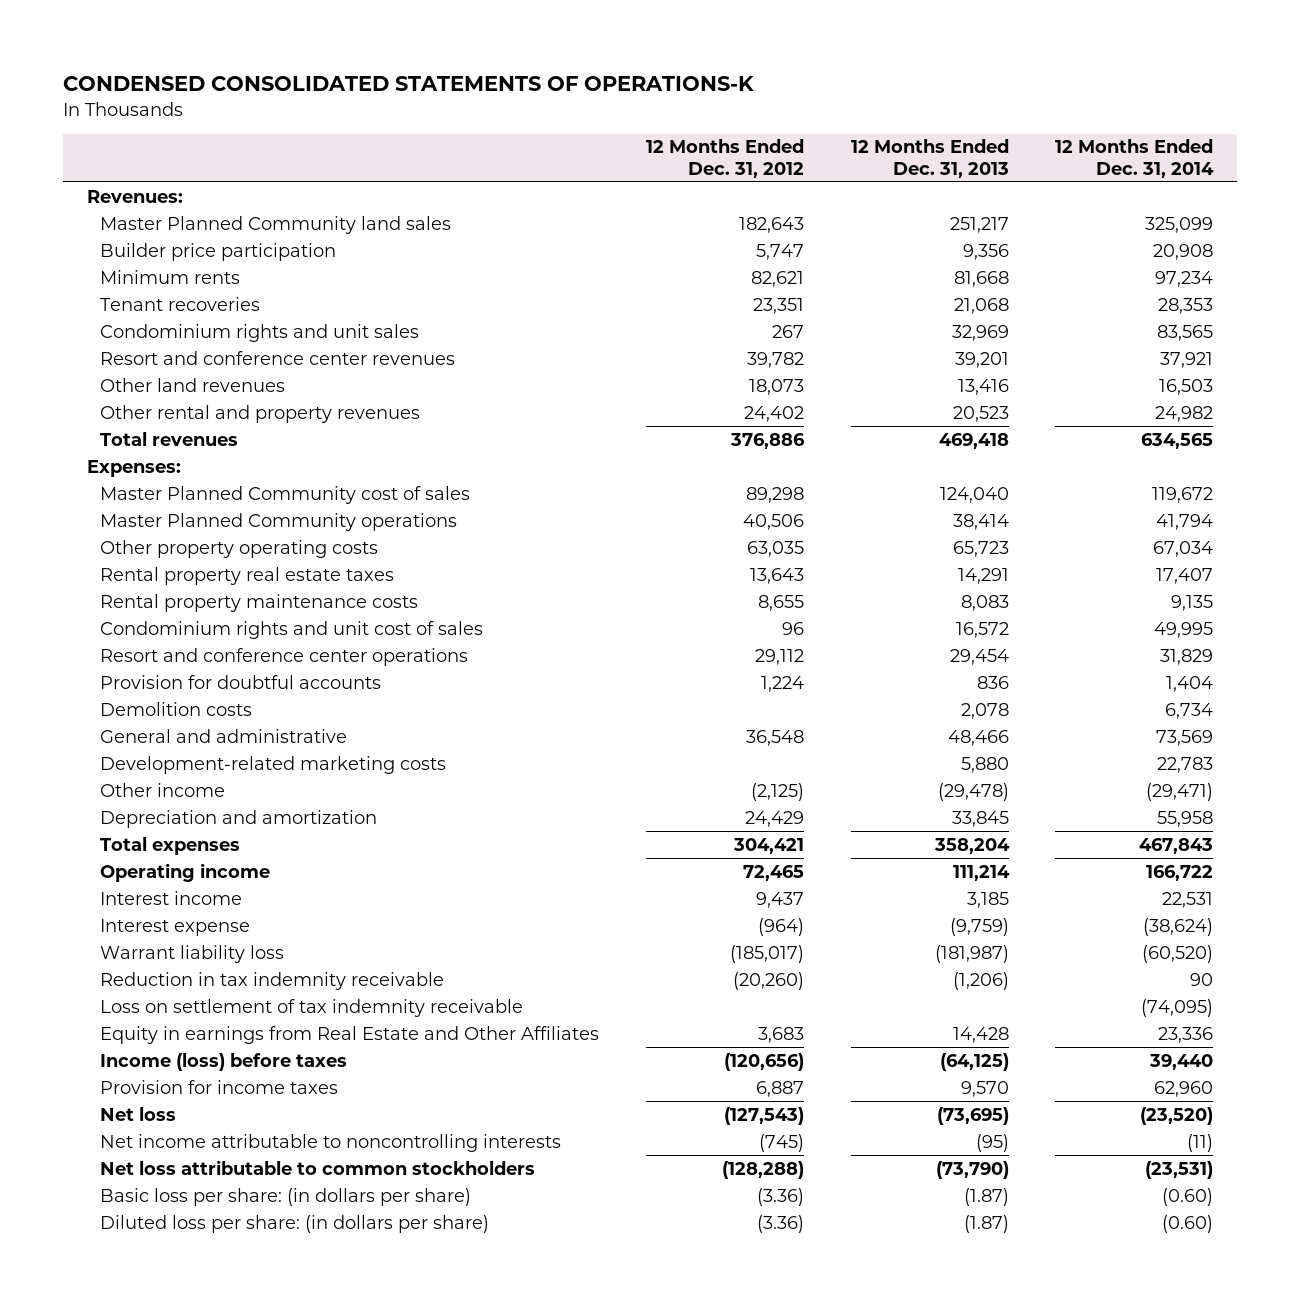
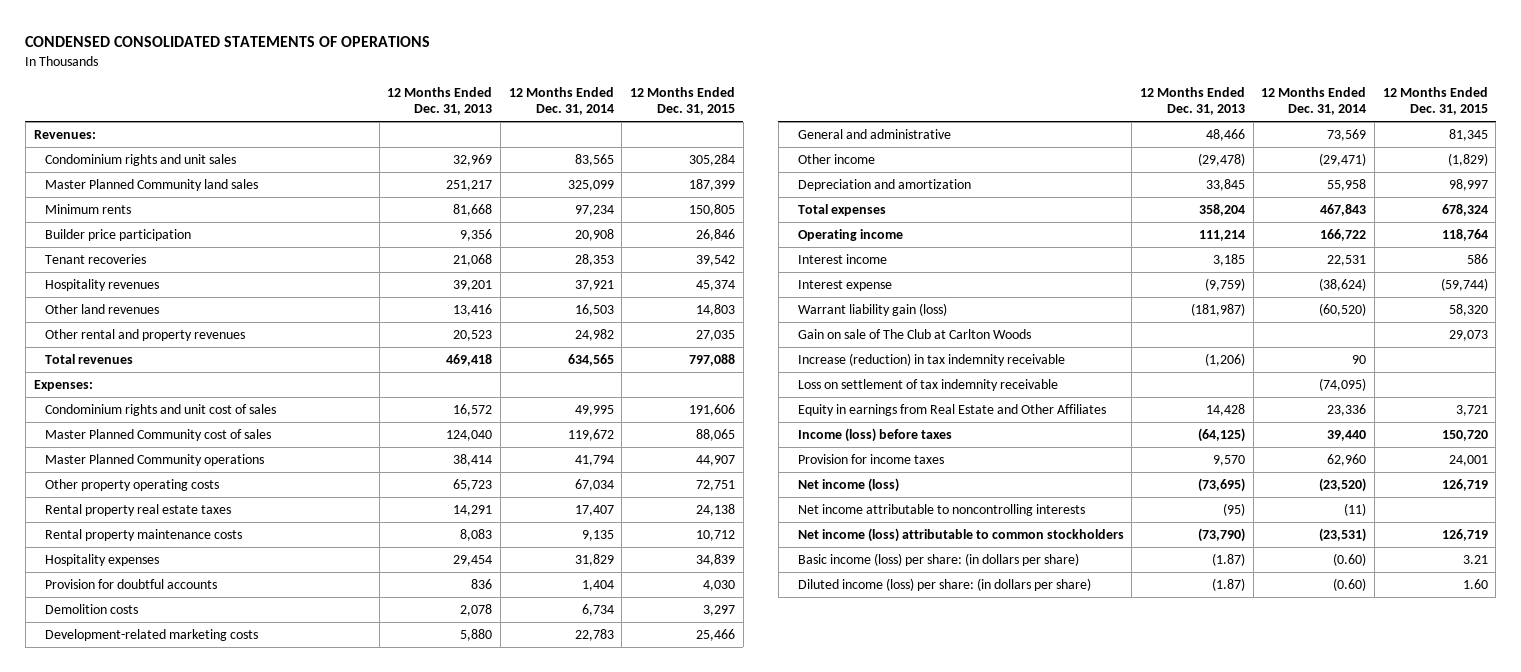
[63,76,755,92] CONDENSED CONSOLIDATED STATEMENTS OF OPERATIONS-K -> [25,35,431,47] CONDENSED CONSOLIDATED STATEMENTS OF OPERATIONS
[646,139,805,178] 12 Months Ended Dec. 31, 2012 -> none
none -> [630,86,736,116] 12 Months Ended Dec. 31, 2015
[100,323,420,342] Condominium rights and unit sales -> [45,154,237,167] Condominium rights and unit sales
[100,242,337,261] Builder price participation -> [45,229,192,242] Builder price participation
[100,350,456,365] Resort and conference center revenues -> [45,279,160,292] Hospitality revenues
[100,620,484,639] Condominium rights and unit cost of sales -> [45,404,277,417] Condominium rights and unit cost of sales
[100,647,469,666] Resort and conference center operations -> [45,554,160,567] Hospitality expenses
[100,728,348,743] General and administrative -> [797,129,951,140] General and administrative
[100,944,285,963] Warrant liability loss -> [797,303,947,317] Warrant liability gain (loss)
none -> [797,329,1031,340] Gain on sale of The Club at Carlton Woods
[100,971,445,990] Reduction in tax indemnity receivable -> [797,353,1065,367] Increase (reduction) in tax indemnity receivable
[100,1106,177,1121] Net loss -> [797,478,899,493] Net income (loss)
[100,1159,536,1175] Net loss attributable to common stockholders -> [797,528,1124,543] Net income (loss) attributable to common stockholders
[100,1187,472,1206] Basic loss per share: (in dollars per share) -> [797,553,1079,567] Basic income (loss) per share: (in dollars per share)
[100,1214,490,1233] Diluted loss per share: (in dollars per share) -> [797,578,1091,592] Diluted income (loss) per share: (in dollars per share)

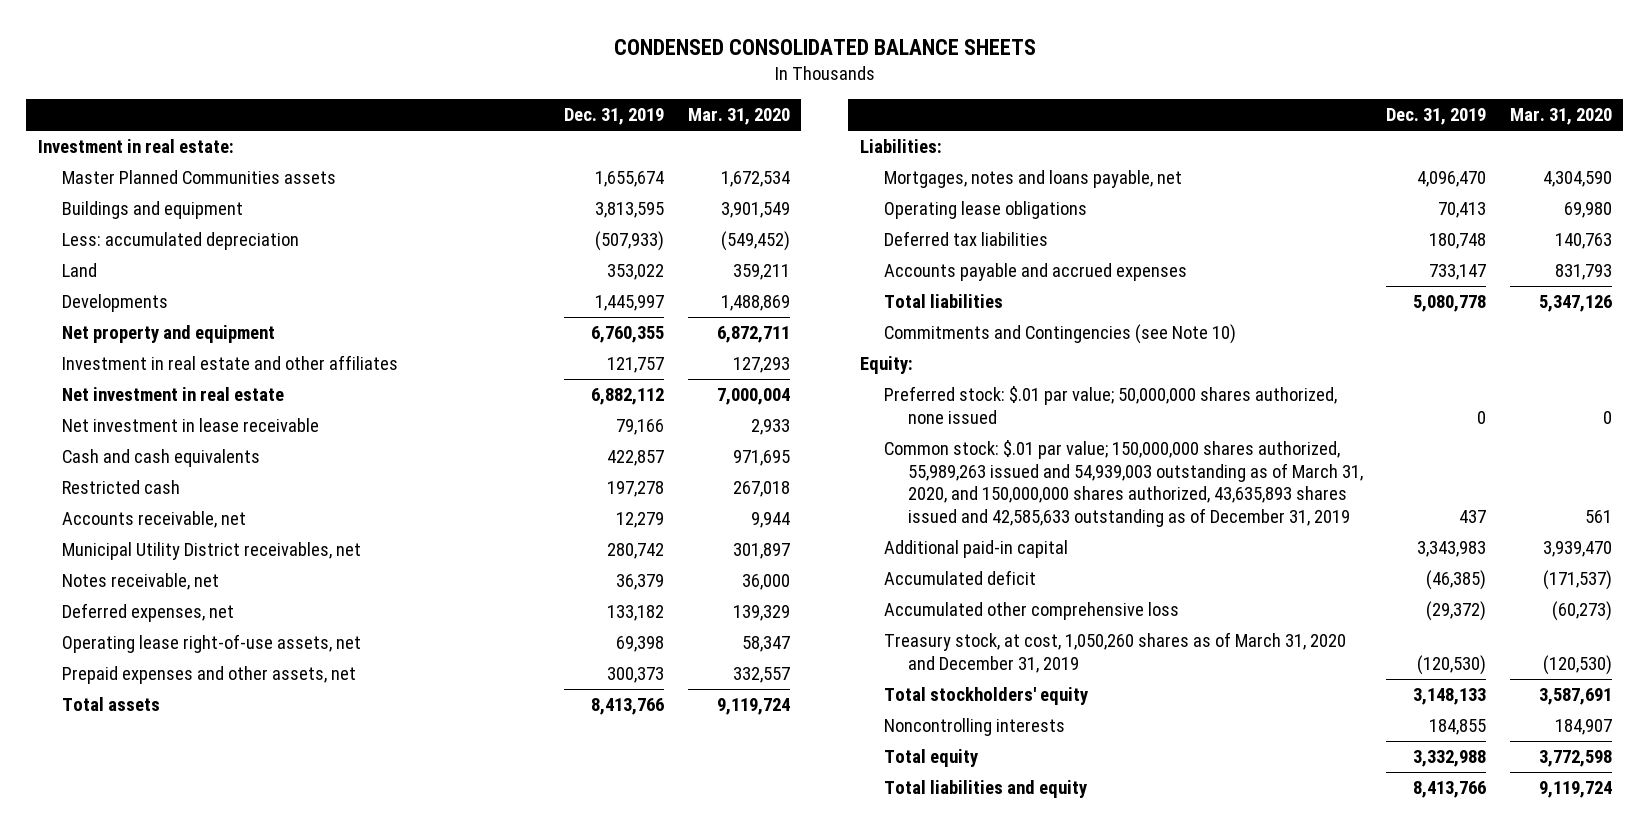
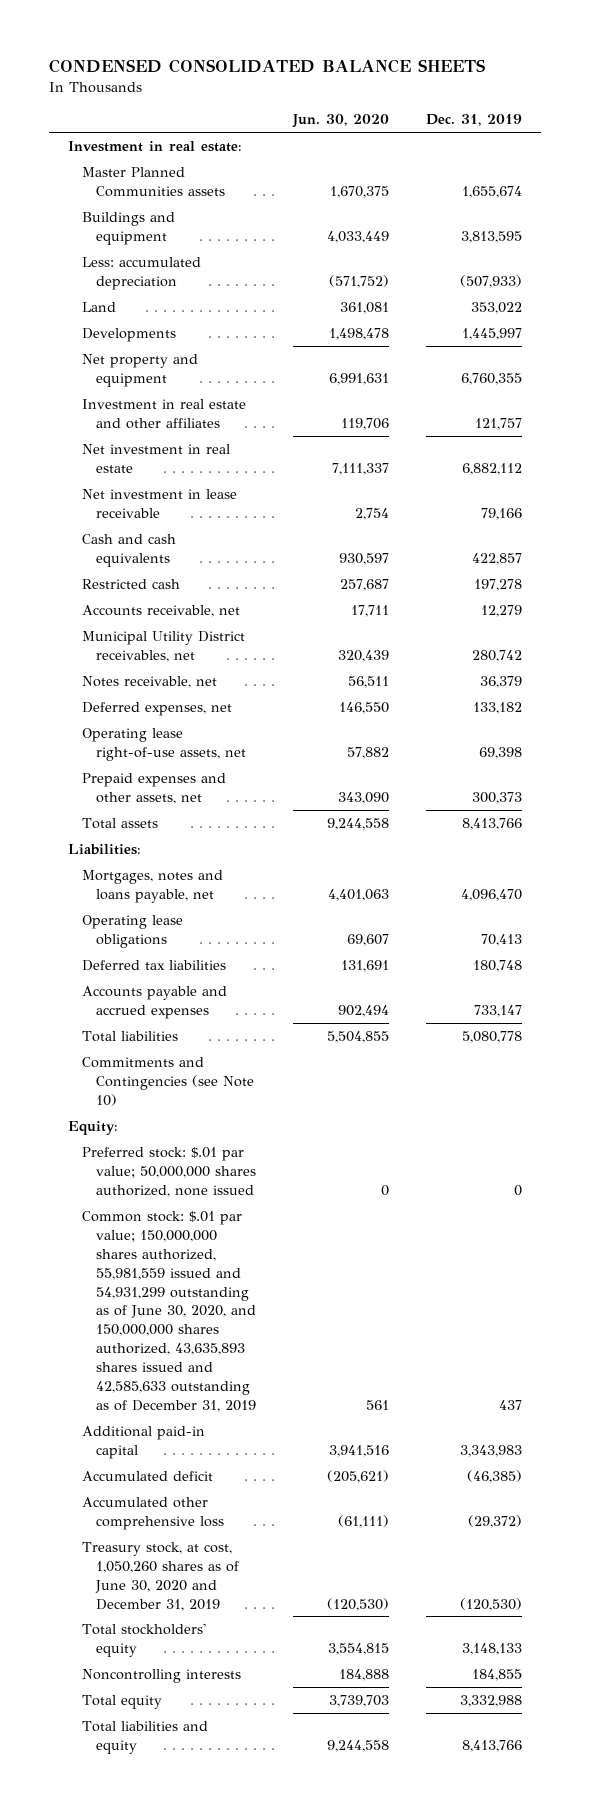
[687,108,790,126] Mar. 31, 2020 -> none
none -> [292,114,390,129] Jun. 30, 2020
[883,440,1363,527] Common stock: $.01 par value; 150,000,000 shares authorized, 55,989,263 issued and 54,939,003 outstanding as of March 31, 2020, and 150,000,000 shares authorized, 43,635,893 shares issued and 42,585,633 outstanding as of December 31, 2019 -> [82,1210,257,1412] Common stock: $.01 par value; 150,000,000 shares authorized, 55,981,559 issued and 54,931,299 outstanding as of June 30, 2020, and 150,000,000 shares authorized, 43,635,893 shares issued and 42,585,633 outstanding as of December 31, 2019
[883,632,1346,673] Treasury stock, at cost, 1,050,260 shares as of March 31, 2020 and December 31, 2019 -> [82,1541,240,1611] Treasury stock, at cost, 1,050,260 shares as of June 30, 2020 and December 31, 2019

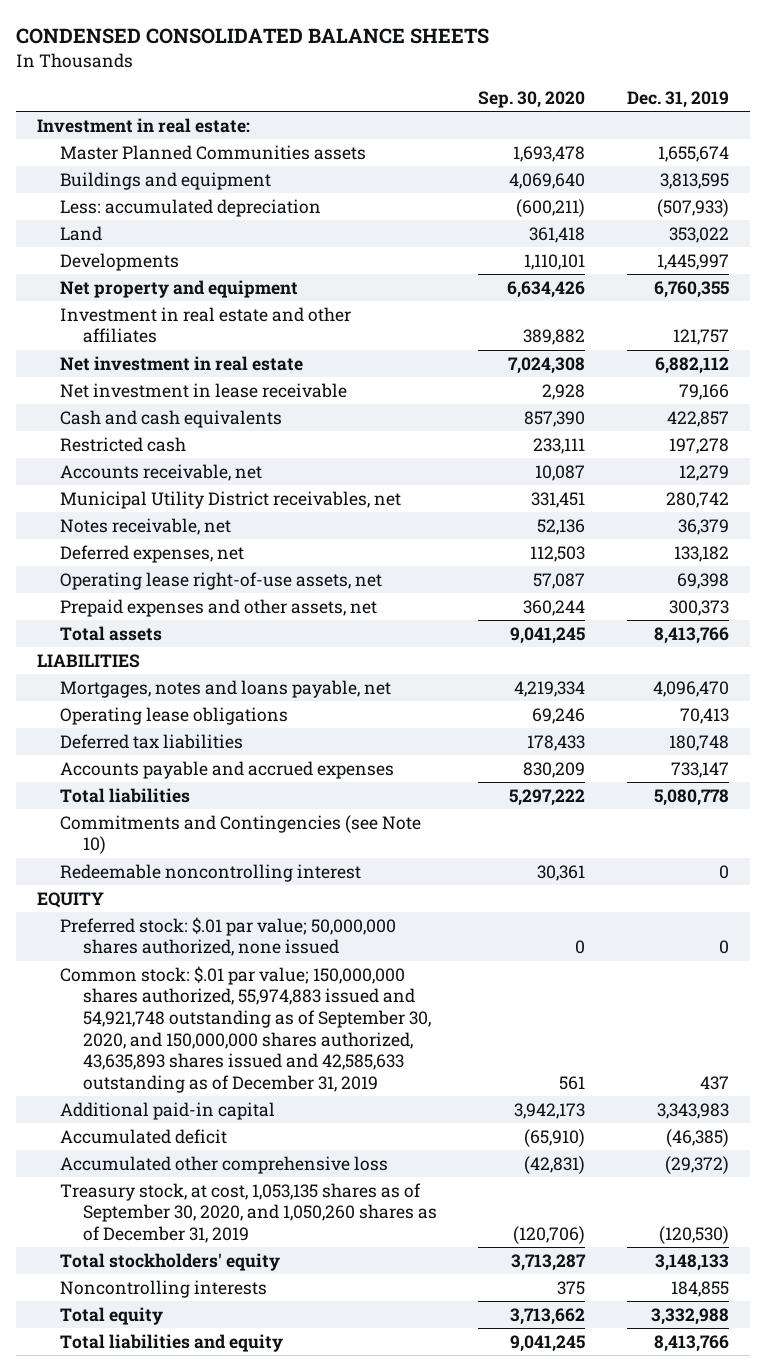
[292,114,390,129] Jun. 30, 2020 -> none
none -> [478,90,586,108] Sep. 30, 2020
[67,843,141,855] Liabilities: -> [36,653,140,668] LIABILITIES
none -> [59,863,361,882] Redeemable noncontrolling interest
[67,1120,118,1135] Equity: -> [36,891,104,908] EQUITY
[82,1210,257,1412] Common stock: $.01 par value; 150,000,000 shares authorized, 55,981,559 issued and 54,931,299 outstanding as of June 30, 2020, and 150,000,000 shares authorized, 43,635,893 shares issued and 42,585,633 outstanding as of December 31, 2019 -> [59,965,431,1093] Common stock: $.01 par value; 150,000,000 shares authorized, 55,974,883 issued and 54,921,748 outstanding as of September 30, 2020, and 150,000,000 shares authorized, 43,635,893 shares issued and 42,585,633 outstanding as of December 31, 2019
[82,1541,240,1611] Treasury stock, at cost, 1,050,260 shares as of June 30, 2020 and December 31, 2019 -> [59,1182,437,1243] Treasury stock, at cost, 1,053,135 shares as of September 30, 2020, and 1,050,260 shares as of December 31, 2019

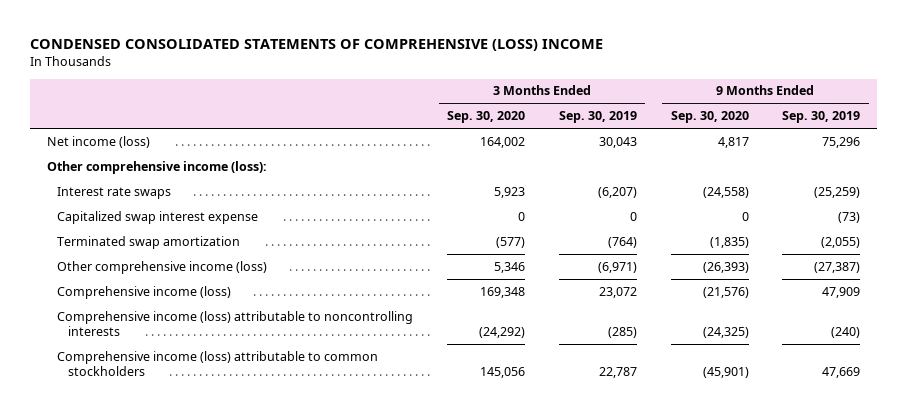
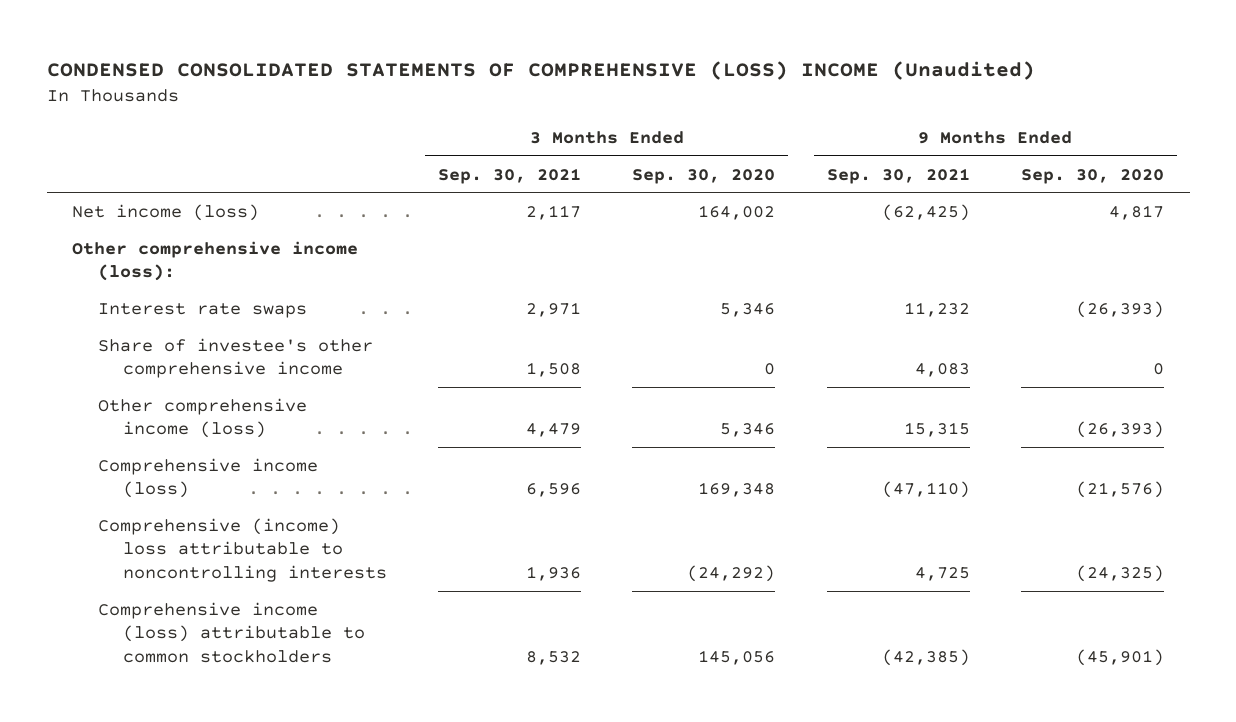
[29,39,603,52] CONDENSED CONSOLIDATED STATEMENTS OF COMPREHENSIVE (LOSS) INCOME -> [46,60,1035,80] CONDENSED CONSOLIDATED STATEMENTS OF COMPREHENSIVE (LOSS) INCOME (Unaudited)
[558,111,637,124] Sep. 30, 2019 -> none
[782,111,861,124] Sep. 30, 2019 -> none
none -> [438,167,582,184] Sep. 30, 2021
none -> [826,167,970,184] Sep. 30, 2021
[57,210,259,224] Capitalized swap interest expense -> none
[57,235,241,249] Terminated swap amortization -> none
[494,186,526,198] 5,923 -> [720,302,776,317] 5,346
[702,186,749,198] (24,558) -> [1075,300,1164,318] (26,393)
none -> [97,337,373,379] Share of investee's other comprehensive income
[57,310,414,336] Comprehensive income (loss) attributable to noncontrolling interests -> [97,517,388,582] Comprehensive (income) loss attributable to noncontrolling interests

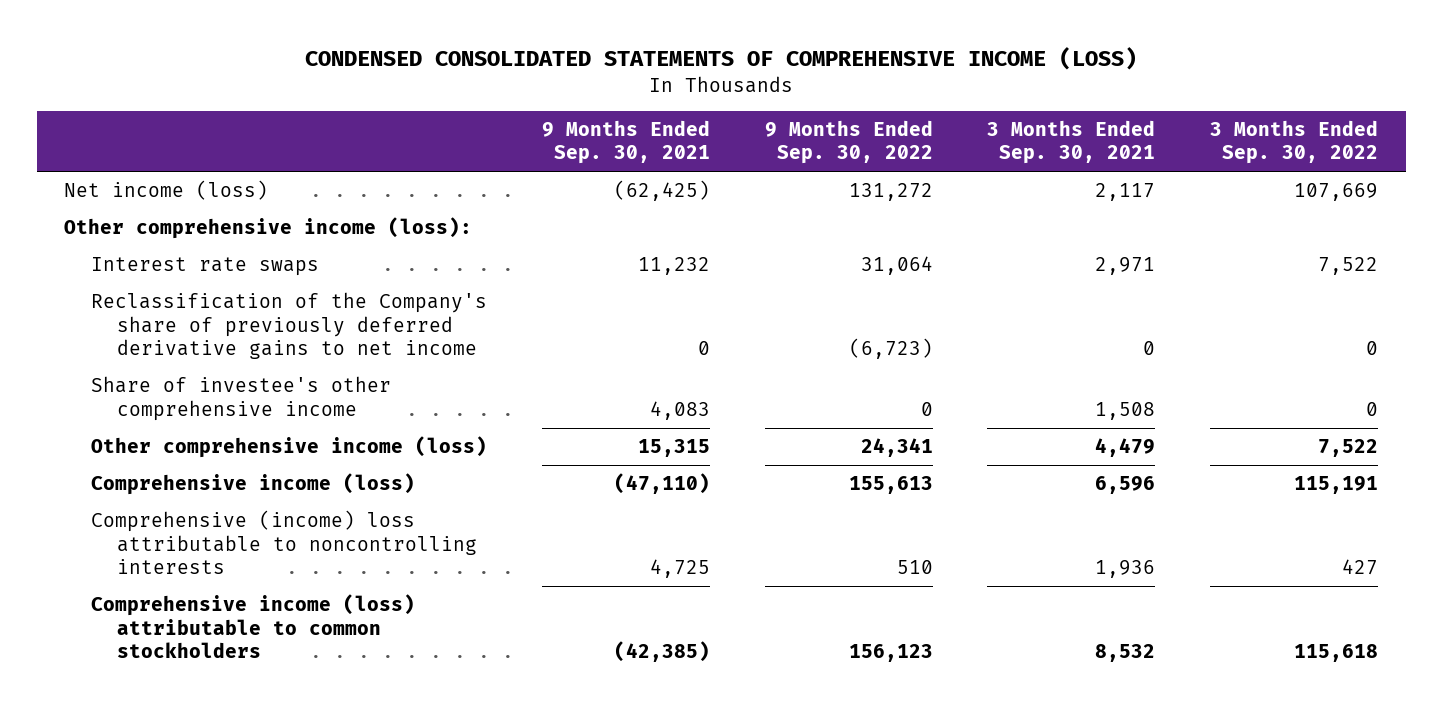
[46,60,1035,80] CONDENSED CONSOLIDATED STATEMENTS OF COMPREHENSIVE (LOSS) INCOME (Unaudited) -> [305,47,1138,71] CONDENSED CONSOLIDATED STATEMENTS OF COMPREHENSIVE INCOME (LOSS)
[632,168,776,184] Sep. 30, 2020 -> none
[1020,168,1164,184] Sep. 30, 2020 -> none
none -> [764,119,933,165] 9 Months Ended Sep. 30, 2022
none -> [1210,119,1379,165] 3 Months Ended Sep. 30, 2022
none -> [90,292,487,359] Reclassification of the Company's share of previously deferred derivative gains to net income

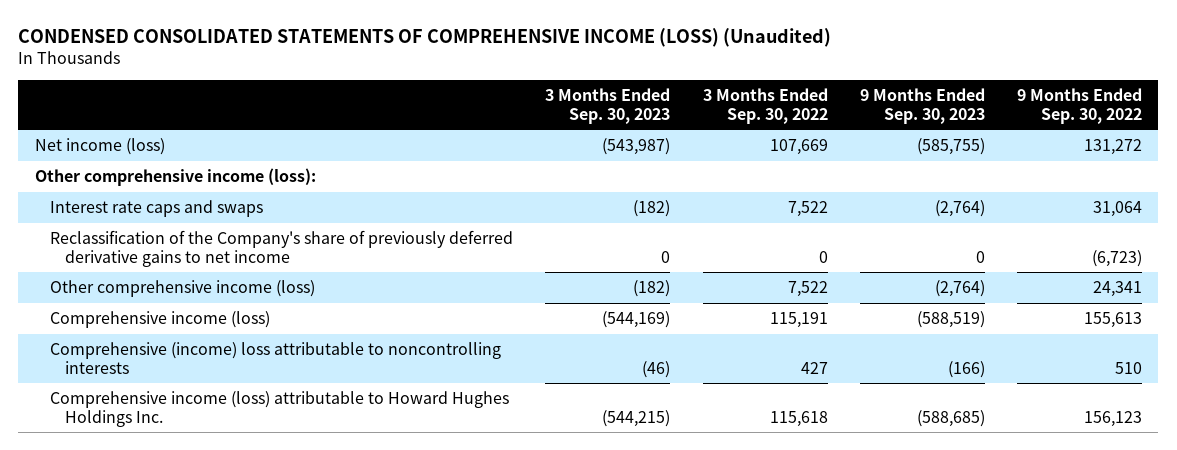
[305,47,1138,71] CONDENSED CONSOLIDATED STATEMENTS OF COMPREHENSIVE INCOME (LOSS) -> [18,27,832,47] CONDENSED CONSOLIDATED STATEMENTS OF COMPREHENSIVE INCOME (LOSS) (Unaudited)
[541,119,710,165] 9 Months Ended Sep. 30, 2021 -> none
[987,119,1156,165] 3 Months Ended Sep. 30, 2021 -> none
none -> [545,88,671,124] 3 Months Ended Sep. 30, 2023
none -> [859,88,985,124] 9 Months Ended Sep. 30, 2023
[90,257,319,277] Interest rate swaps -> [49,200,263,218] Interest rate caps and swaps
[90,376,391,421] Share of investee's other comprehensive income -> none
[90,594,415,658] Comprehensive income (loss) attributable to common stockholders -> [49,391,509,427] Comprehensive income (loss) attributable to Howard Hughes Holdings Inc.

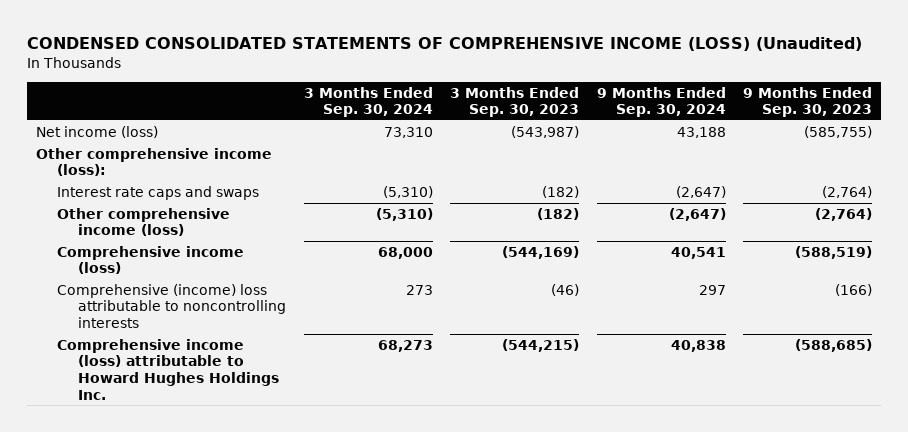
[702,88,828,124] 3 Months Ended Sep. 30, 2022 -> none
[1017,88,1143,124] 9 Months Ended Sep. 30, 2022 -> none
none -> [303,86,433,118] 3 Months Ended Sep. 30, 2024
none -> [596,86,726,118] 9 Months Ended Sep. 30, 2024
[49,230,513,267] Reclassification of the Company's share of previously deferred derivative gains to net income -> none

